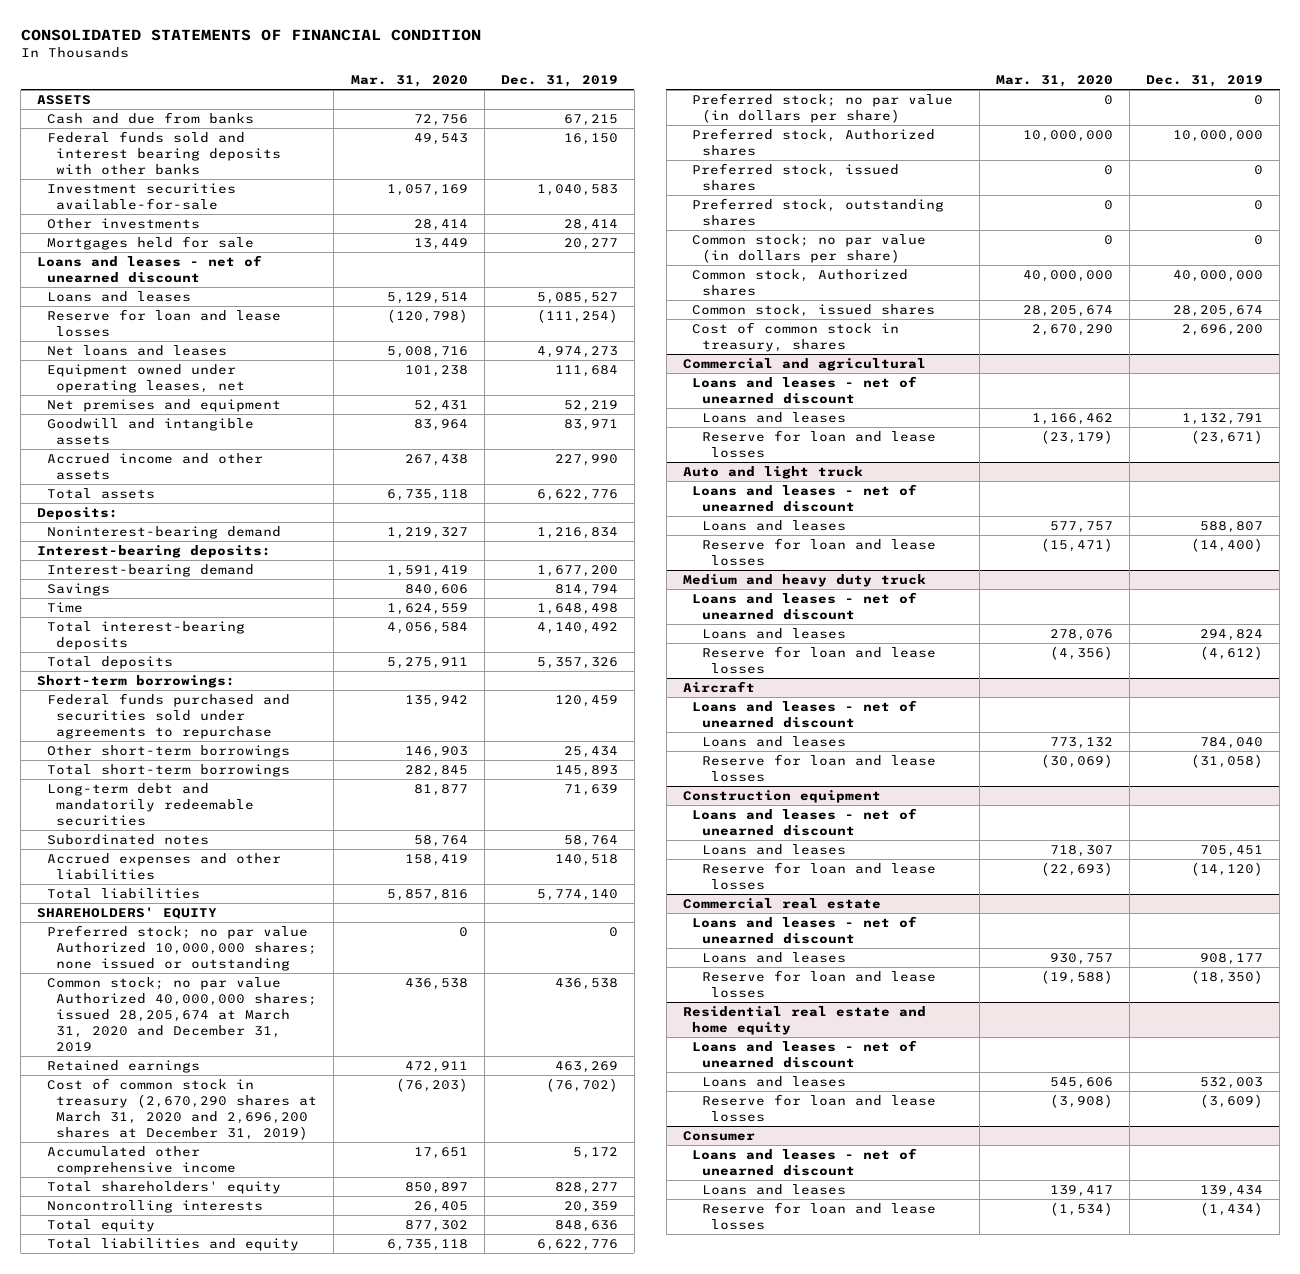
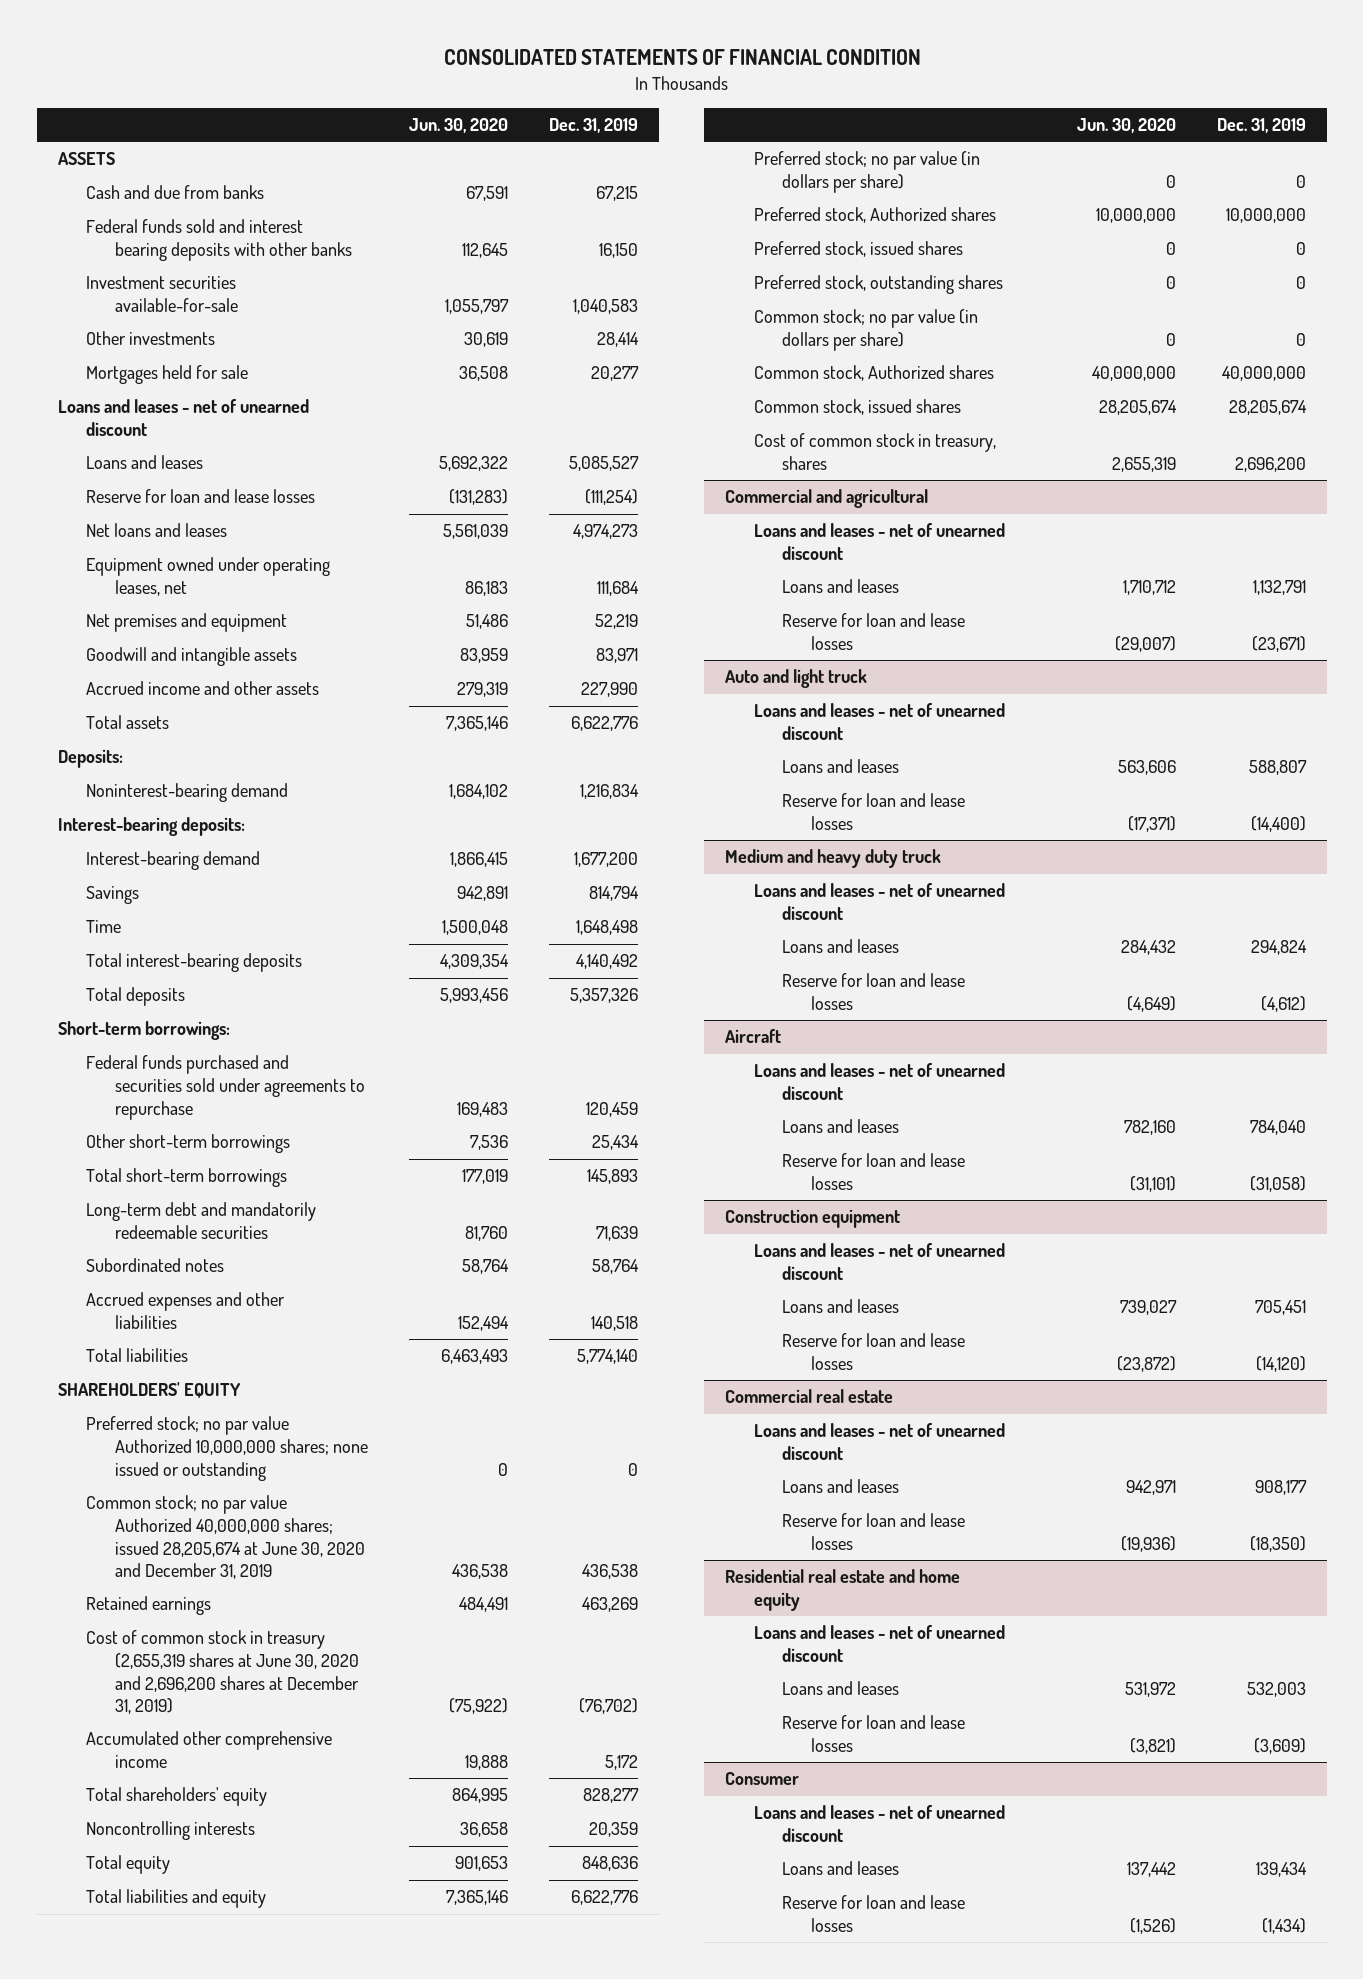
[350,75,468,88] Mar. 31, 2020 -> none
none -> [409,118,509,134] Jun. 30, 2020
[46,976,318,1052] Common stock; no par value Authorized 40,000,000 shares; issued 28,205,674 at March 31, 2020 and December 31, 2019 -> [86,1495,365,1580] Common stock; no par value Authorized 40,000,000 shares; issued 28,205,674 at June 30, 2020 and December 31, 2019
[46,1077,318,1140] Cost of common stock in treasury (2,670,290 shares at March 31, 2020 and 2,696,200 shares at December 31, 2019) -> [86,1630,359,1715] Cost of common stock in treasury (2,655,319 shares at June 30, 2020 and 2,696,200 shares at December 31, 2019)

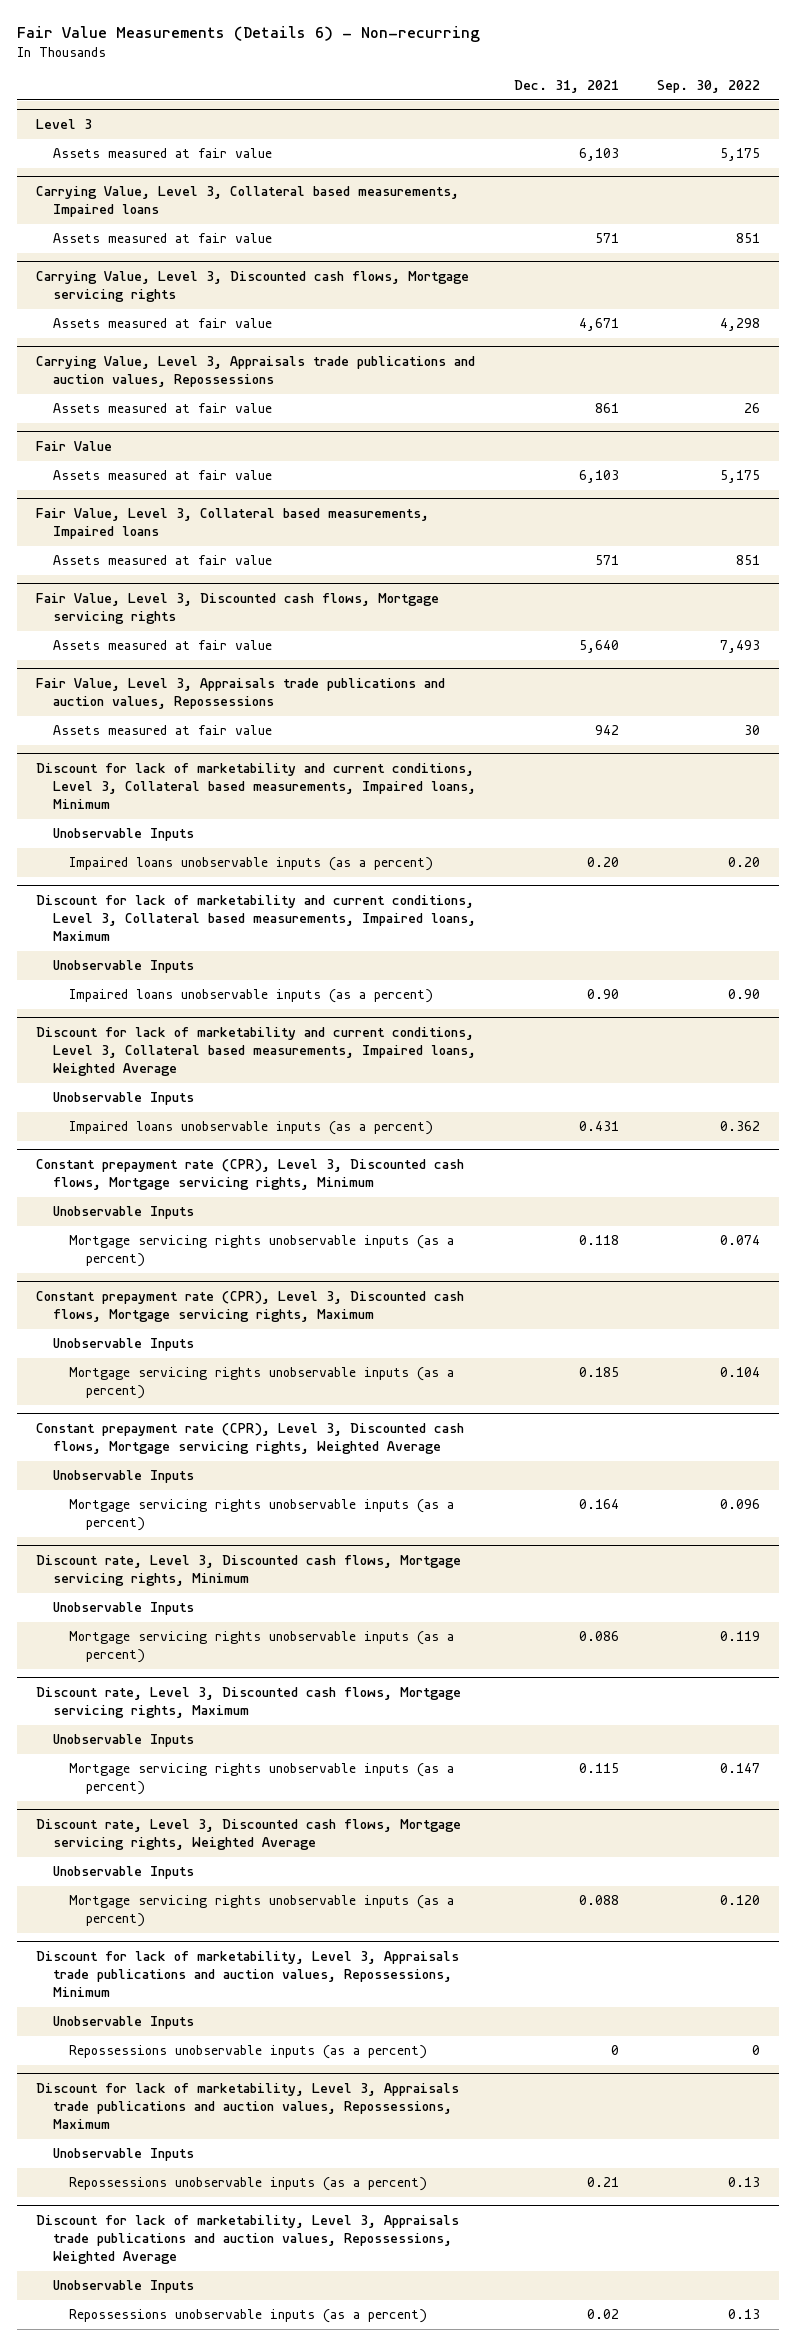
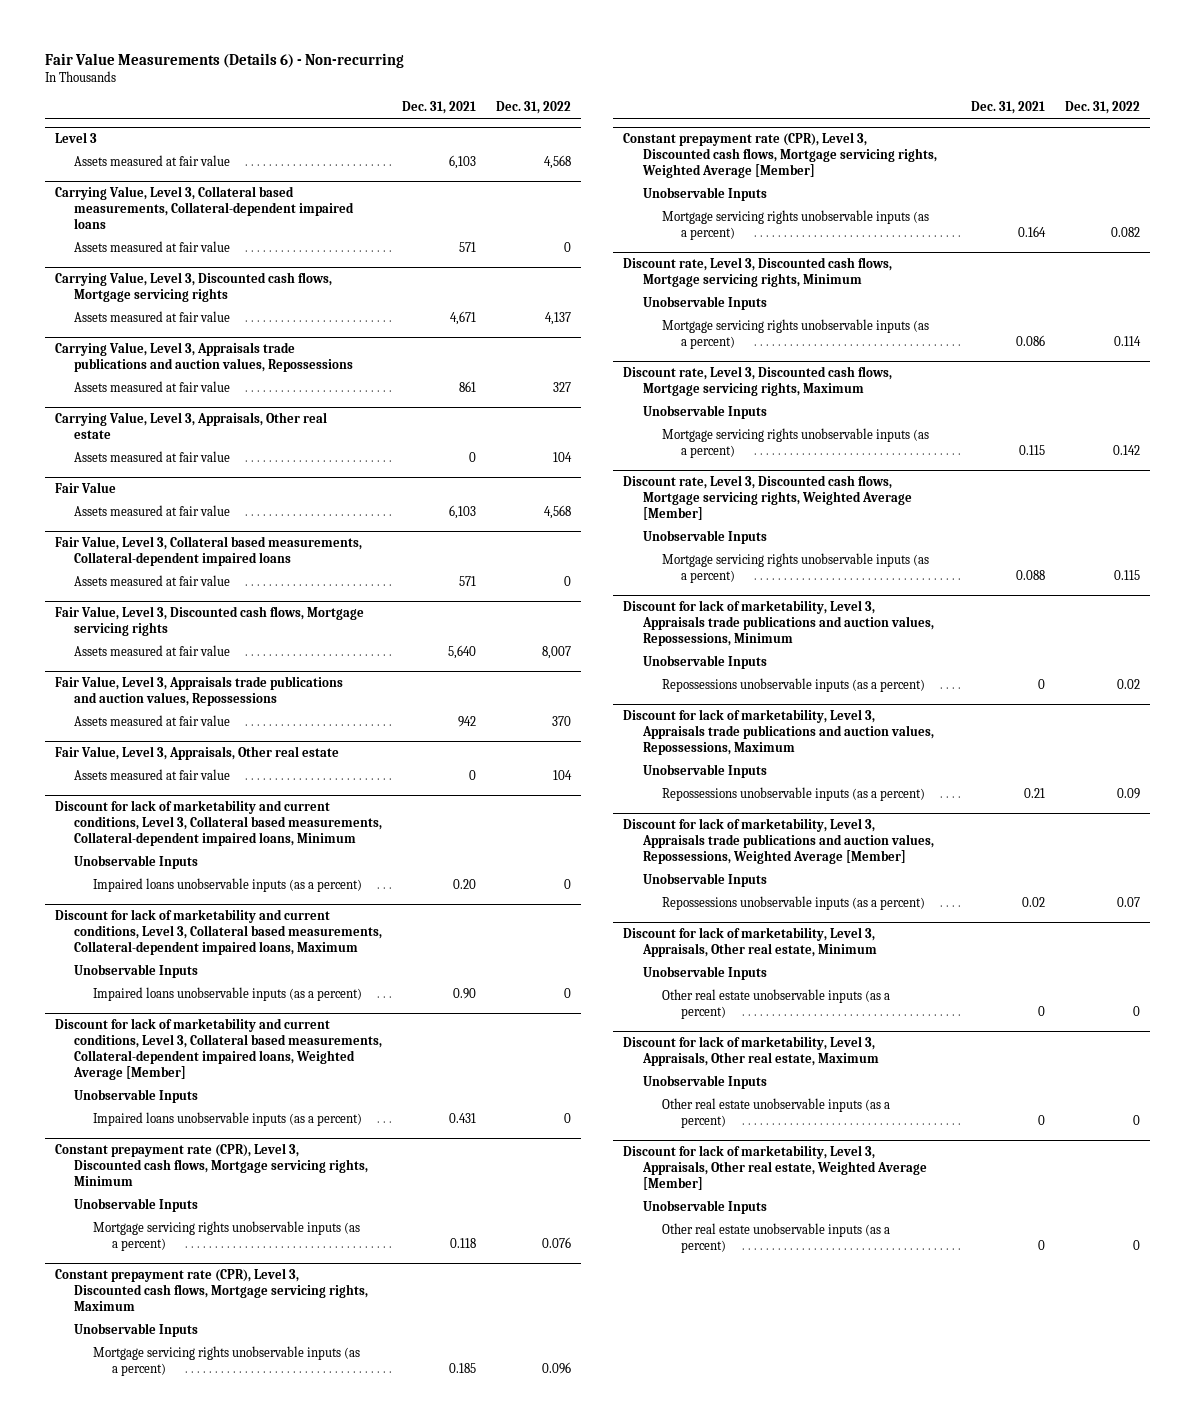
[657,80,761,94] Sep. 30, 2022 -> none
none -> [496,101,572,115] Dec. 31, 2022
[35,186,459,218] Carrying Value, Level 3, Collateral based measurements, Impaired loans -> [54,185,355,229] Carrying Value, Level 3, Collateral based measurements, Collateral-dependent impaired loans
none -> [54,411,327,439] Carrying Value, Level 3, Appraisals, Other real estate
none -> [74,450,231,462] Assets measured at fair value
[35,508,429,540] Fair Value, Level 3, Collateral based measurements, Impaired loans -> [54,535,362,566] Fair Value, Level 3, Collateral based measurements, Collateral-dependent impaired loans
none -> [54,745,339,760] Fair Value, Level 3, Appraisals, Other real estate
none -> [74,768,231,780] Assets measured at fair value
[35,763,476,810] Discount for lack of marketability and current conditions, Level 3, Collateral based measurements, Impaired loans, Minimum -> [54,799,383,846] Discount for lack of marketability and current conditions, Level 3, Collateral based measurements, Collateral-dependent impaired loans, Minimum
[35,895,476,942] Discount for lack of marketability and current conditions, Level 3, Collateral based measurements, Impaired loans, Maximum -> [54,908,383,955] Discount for lack of marketability and current conditions, Level 3, Collateral based measurements, Collateral-dependent impaired loans, Maximum
[35,1027,476,1077] Discount for lack of marketability and current conditions, Level 3, Collateral based measurements, Impaired loans, Weighted Average -> [54,1017,383,1081] Discount for lack of marketability and current conditions, Level 3, Collateral based measurements, Collateral-dependent impaired loans, Weighted Average [Member]
[35,1423,464,1455] Constant prepayment rate (CPR), Level 3, Discounted cash flows, Mortgage servicing rights, Weighted Average -> [623,131,937,178] Constant prepayment rate (CPR), Level 3, Discounted cash flows, Mortgage servicing rights, Weighted Average [Member]
[35,1819,461,1851] Discount rate, Level 3, Discounted cash flows, Mortgage servicing rights, Weighted Average -> [623,474,912,520] Discount rate, Level 3, Discounted cash flows, Mortgage servicing rights, Weighted Average [Member]
[35,2215,459,2265] Discount for lack of marketability, Level 3, Appraisals trade publications and auction values, Repossessions, Weighted Average -> [623,817,934,864] Discount for lack of marketability, Level 3, Appraisals trade publications and auction values, Repossessions, Weighted Average [Member]
none -> [623,926,877,957] Discount for lack of marketability, Level 3, Appraisals, Other real estate, Minimum
none -> [642,965,767,980] Unobservable Inputs
none -> [661,988,890,1019] Other real estate unobservable inputs (as a percent)
none -> [623,1035,879,1066] Discount for lack of marketability, Level 3, Appraisals, Other real estate, Maximum
none -> [642,1074,767,1089] Unobservable Inputs
none -> [661,1097,890,1128] Other real estate unobservable inputs (as a percent)
none -> [623,1144,927,1190] Discount for lack of marketability, Level 3, Appraisals, Other real estate, Weighted Average [Member]
none -> [642,1199,767,1214] Unobservable Inputs
none -> [661,1222,890,1253] Other real estate unobservable inputs (as a percent)

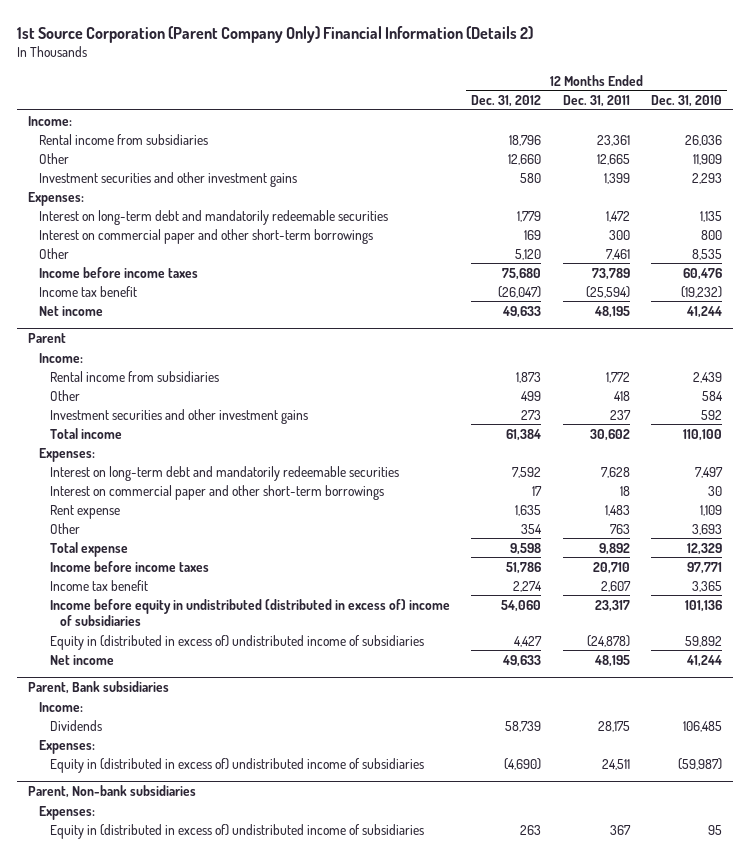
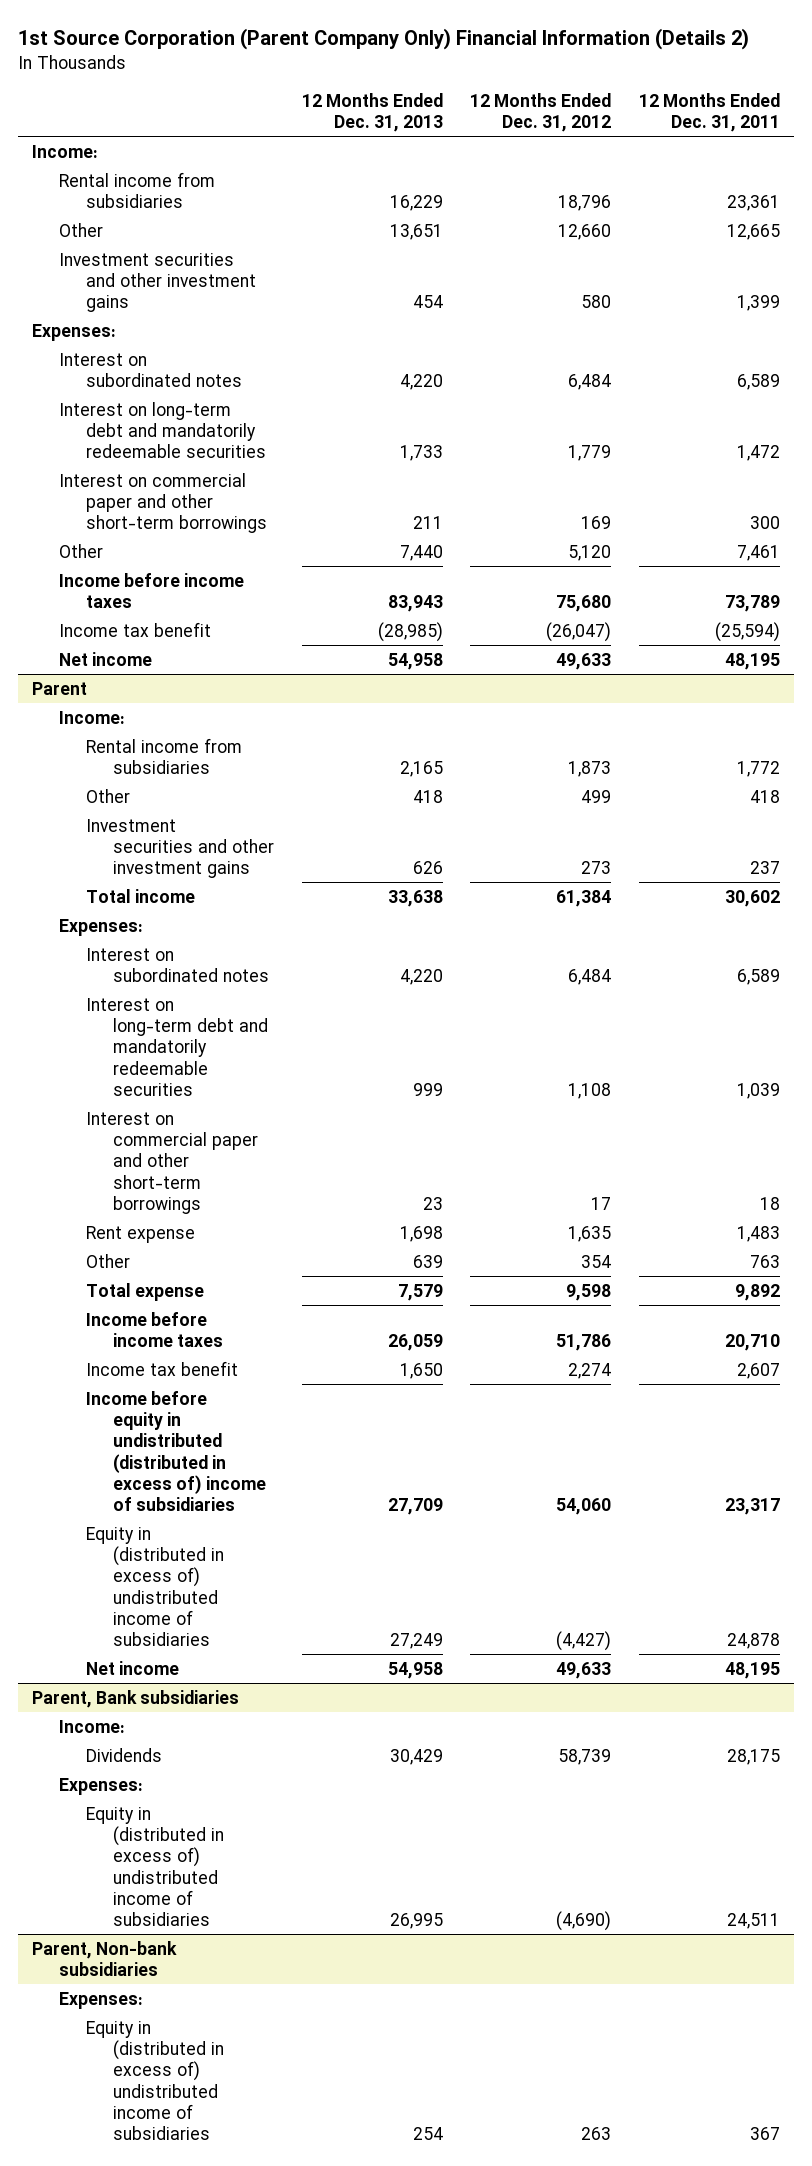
[651,95,723,108] Dec. 31, 2010 -> none
none -> [301,92,443,133] 12 Months Ended Dec. 31, 2013
none -> [58,352,242,387] Interest on subordinated notes
none -> [85,947,269,982] Interest on subordinated notes
[512,466,542,478] 7,592 -> [568,1082,612,1099] 1,108
[600,466,630,478] 7,628 -> [737,1082,781,1099] 1,039
[514,635,543,647] 4,427 -> [556,1631,612,1652] (4,427)
[586,634,630,647] (24,878) -> [727,1633,781,1650] 24,878

